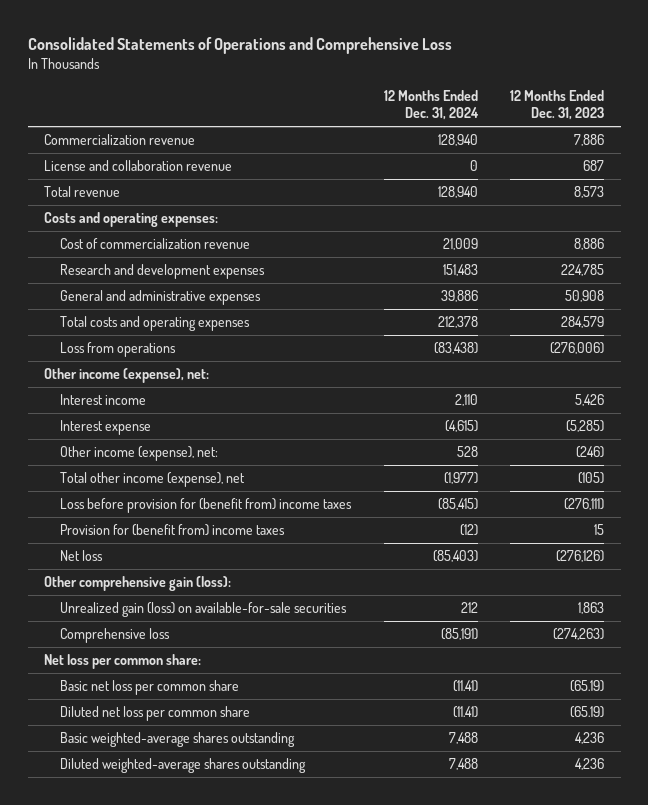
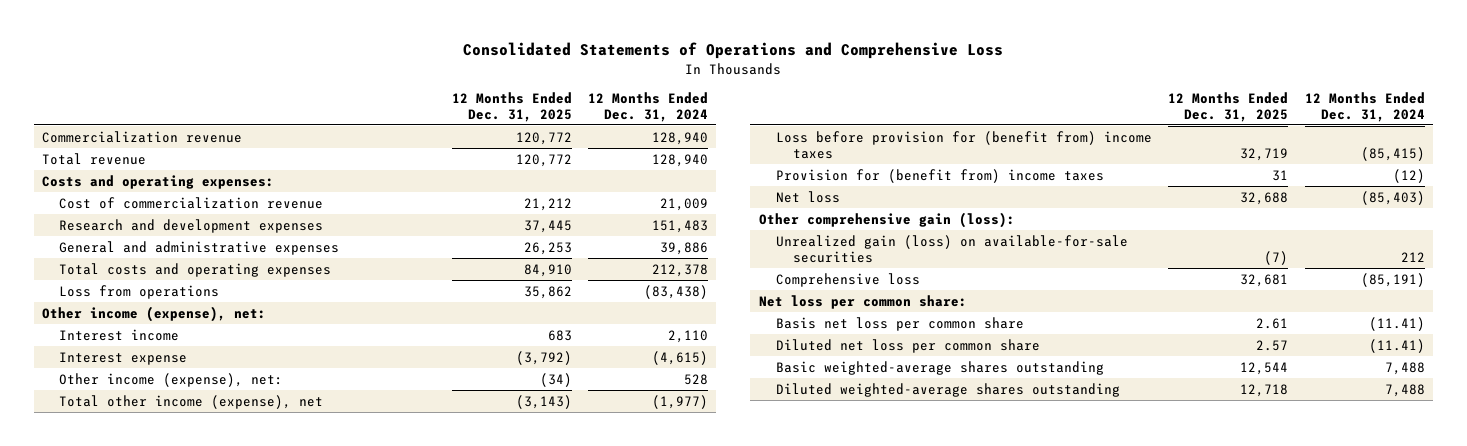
[510,89,605,121] 12 Months Ended Dec. 31, 2023 -> none
none -> [451,91,572,122] 12 Months Ended Dec. 31, 2025
[43,160,232,172] License and collaboration revenue -> none
[60,680,240,696] Basic net loss per common share -> [775,316,1024,331] Basis net loss per common share

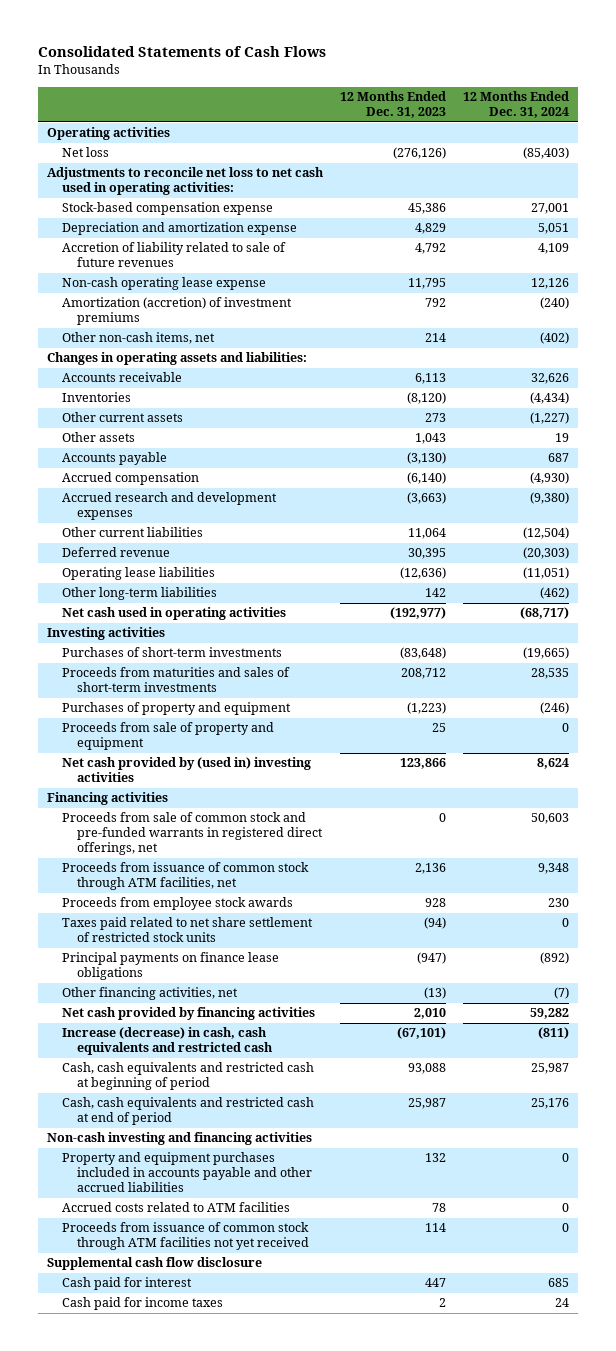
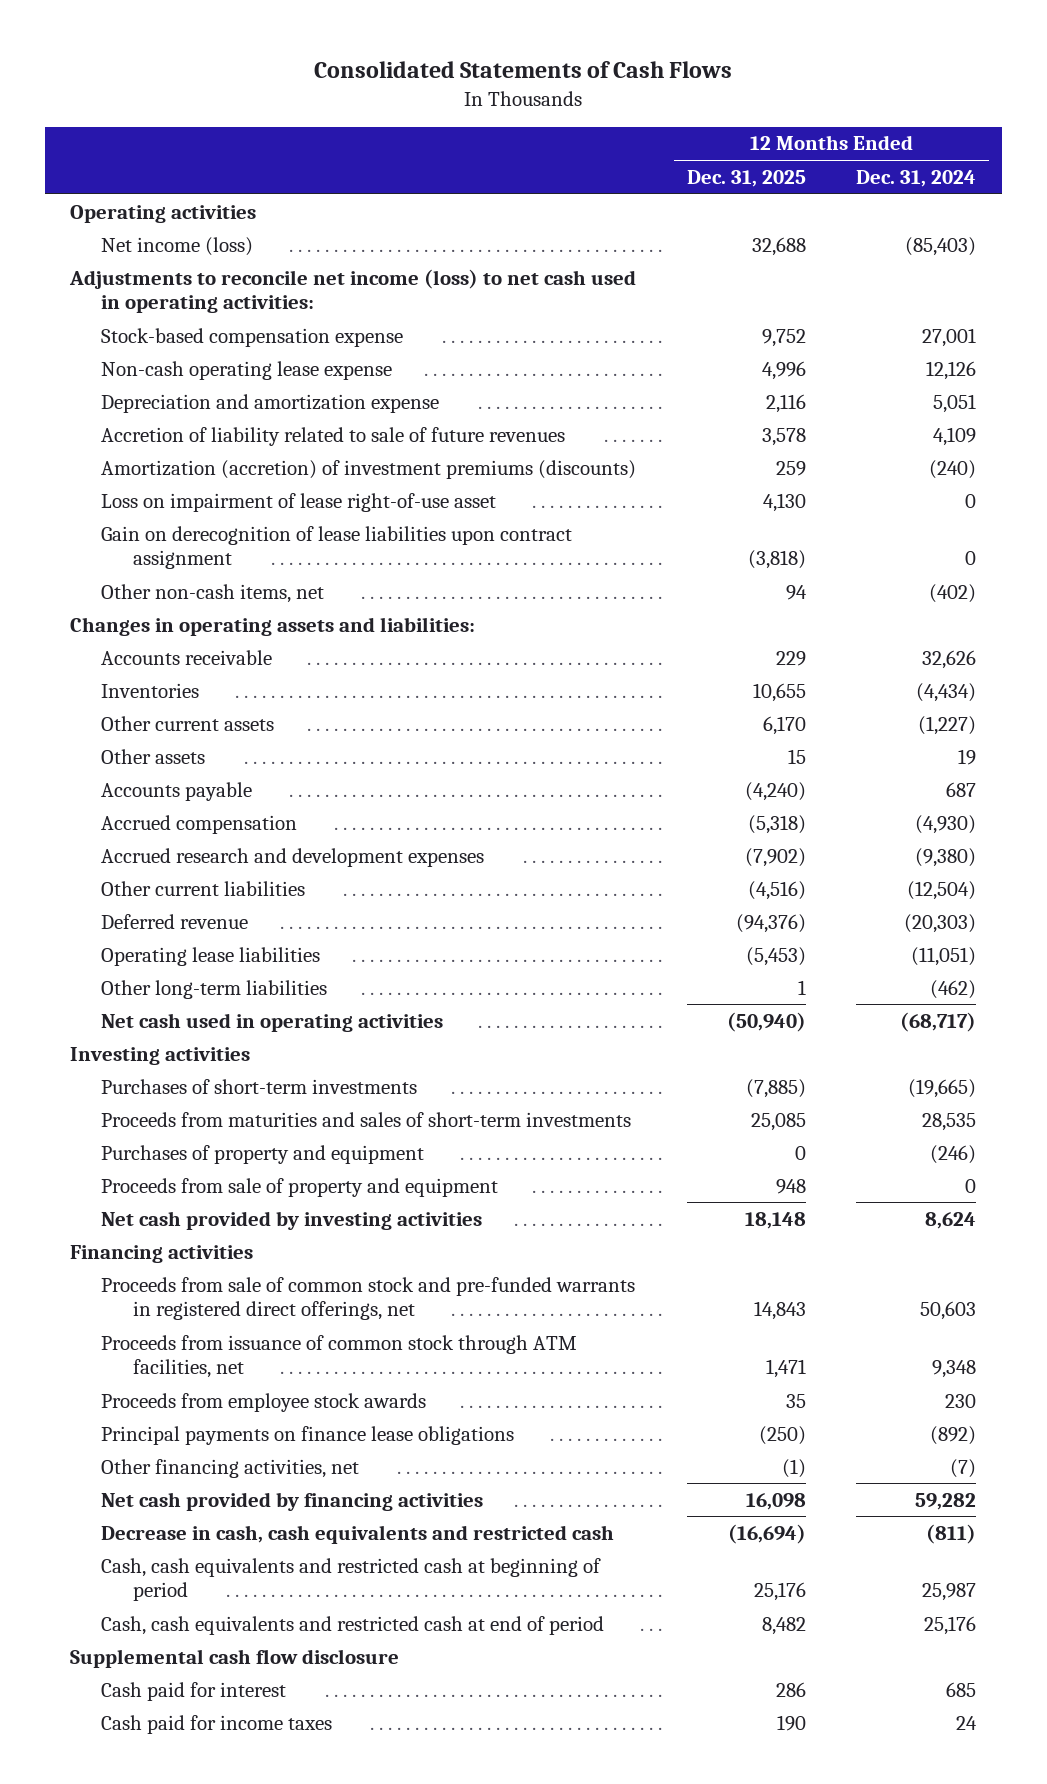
[340,91,447,119] 12 Months Ended Dec. 31, 2023 -> none
none -> [686,169,806,187] Dec. 31, 2025
[61,147,109,158] Net loss -> [101,236,254,256] Net income (loss)
[46,167,324,196] Adjustments to reconcile net loss to net cash used in operating activities: -> [69,268,637,314] Adjustments to reconcile net income (loss) to net cash used in operating activities:
[61,277,266,291] Non-cash operating lease expense -> [101,360,393,380] Non-cash operating lease expense
[61,297,292,326] Amortization (accretion) of investment premiums -> [101,459,637,479] Amortization (accretion) of investment premiums (discounts)
none -> [101,492,497,512] Loss on impairment of lease right-of-use asset
none -> [101,525,573,570] Gain on derecognition of lease liabilities upon contract assignment
[61,757,311,783] Net cash provided by (used in) investing activities -> [101,1210,483,1230] Net cash provided by investing activities
[61,917,313,943] Taxes paid related to net share settlement of restricted stock units -> none
[61,1027,273,1056] Increase (decrease) in cash, cash equivalents and restricted cash -> [101,1524,615,1544] Decrease in cash, cash equivalents and restricted cash
[46,1132,312,1146] Non-cash investing and financing activities -> none
[61,1152,312,1193] Property and equipment purchases included in accounts payable and other accrued liabilities -> none
[61,1202,290,1213] Accrued costs related to ATM facilities -> none
[61,1222,309,1251] Proceeds from issuance of common stock through ATM facilities not yet received -> none

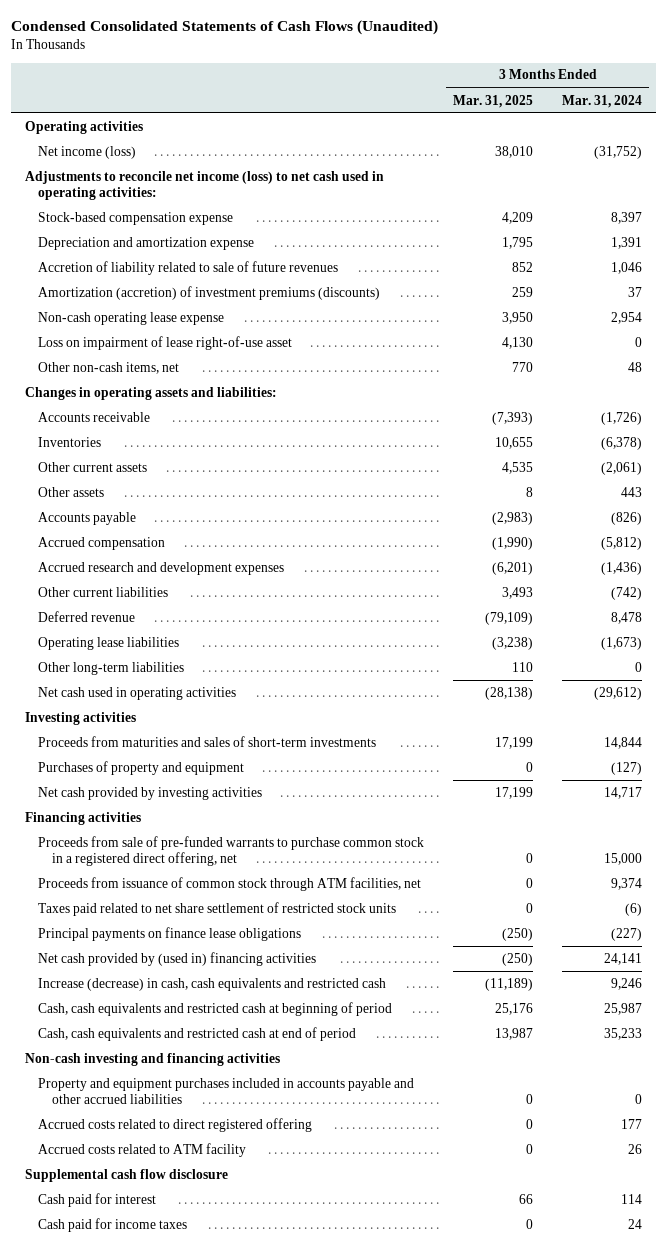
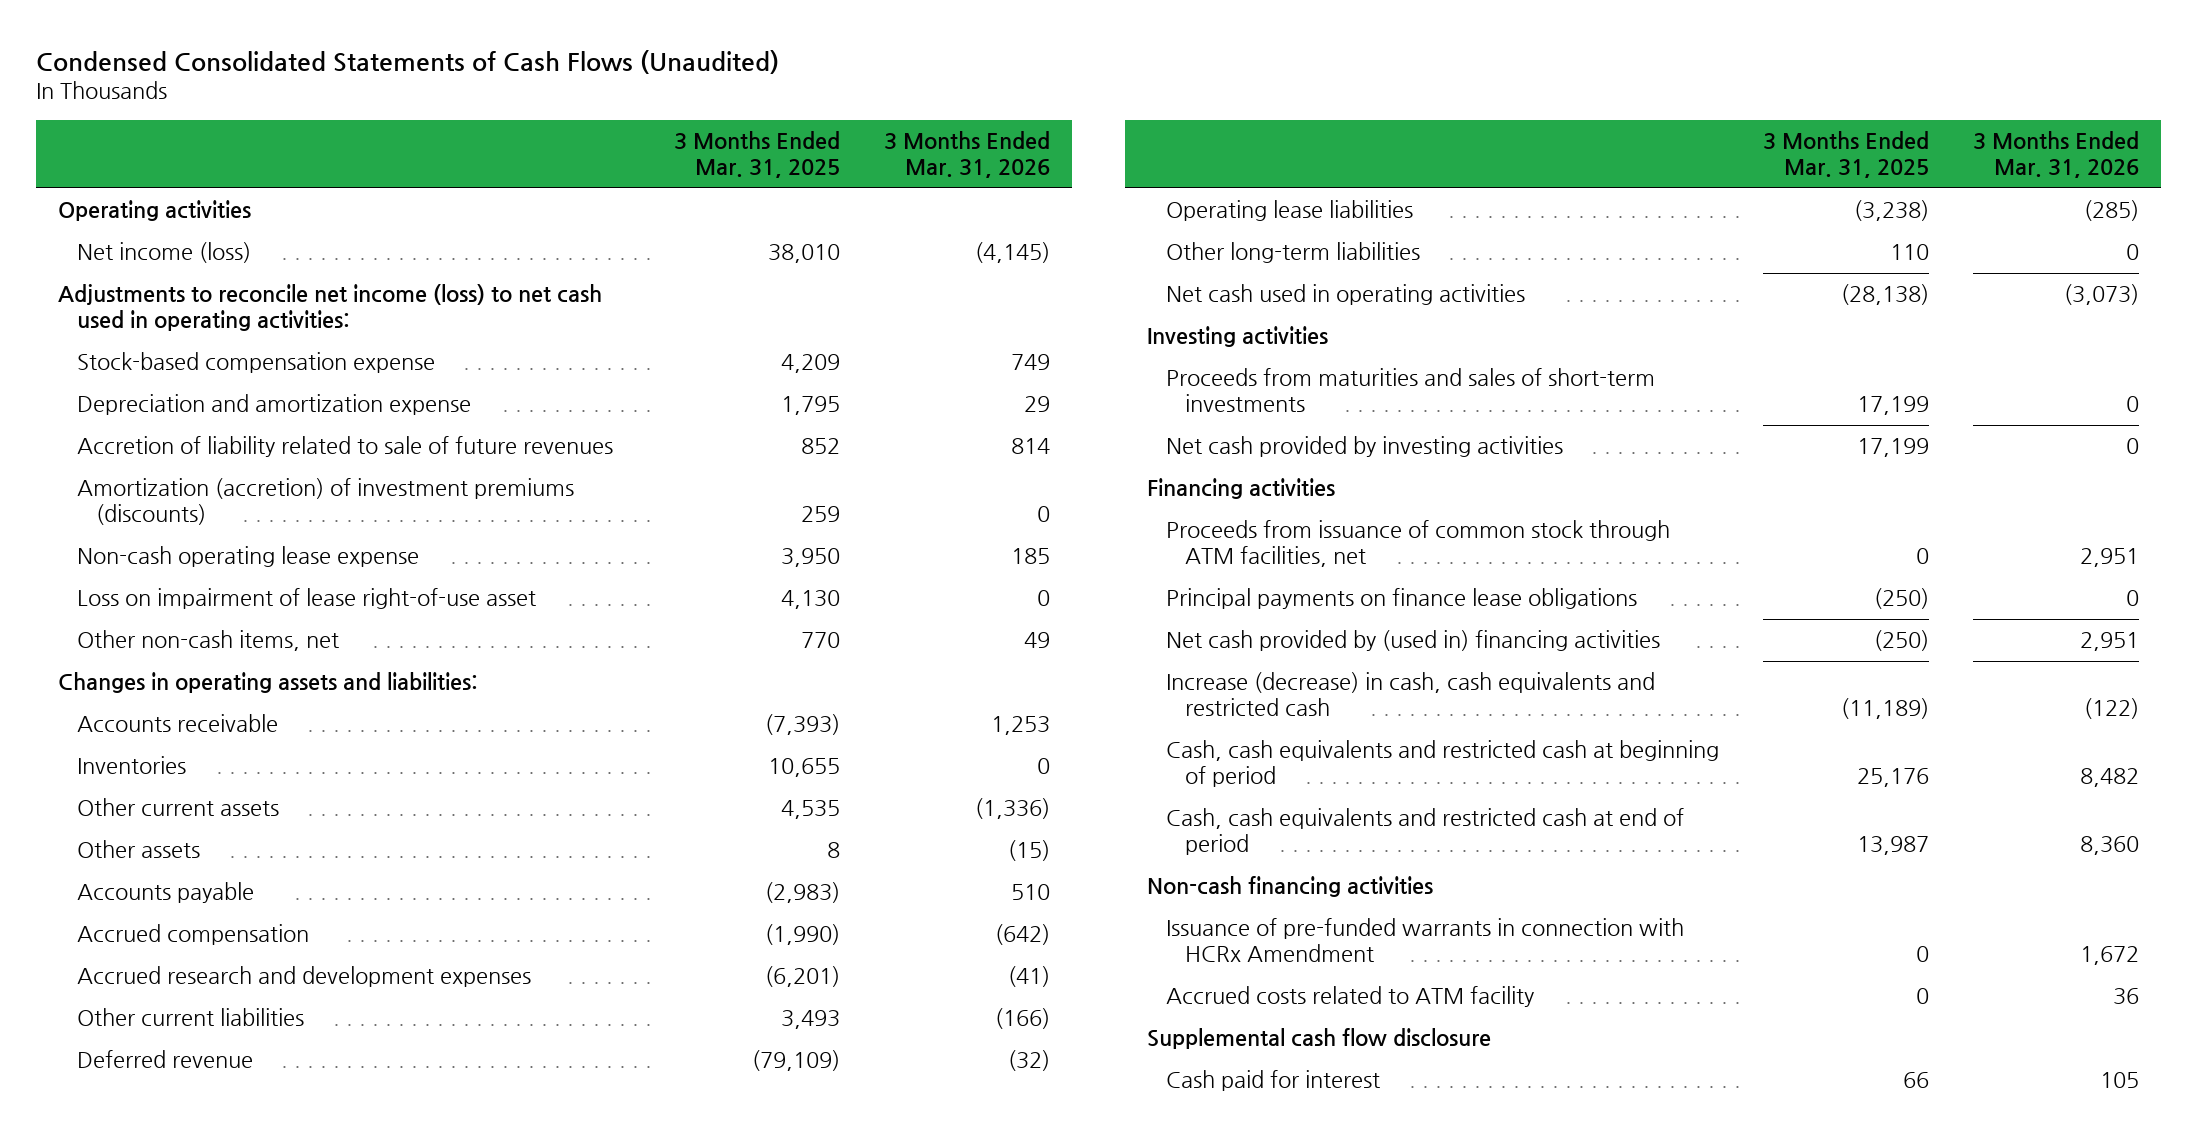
[562,94,643,108] Mar. 31, 2024 -> none
none -> [884,131,1051,179] 3 Months Ended Mar. 31, 2026
[38,760,245,775] Purchases of property and equipment -> none
[38,835,425,866] Proceeds from sale of pre-funded warrants to purchase common stock in a registered direct offering, net -> none
[38,901,397,916] Taxes paid related to net share settlement of restricted stock units -> none
[38,1077,415,1104] Property and equipment purchases included in accounts payable and other accrued liabilities -> none
[38,1117,313,1132] Accrued costs related to direct registered offering -> none
[25,1052,281,1066] Non-cash investing and financing activities -> [1147,876,1434,898] Non-cash financing activities
none -> [1166,918,1685,963] Issuance of pre-funded warrants in connection with HCRx Amendment
[38,1217,188,1232] Cash paid for income taxes -> none

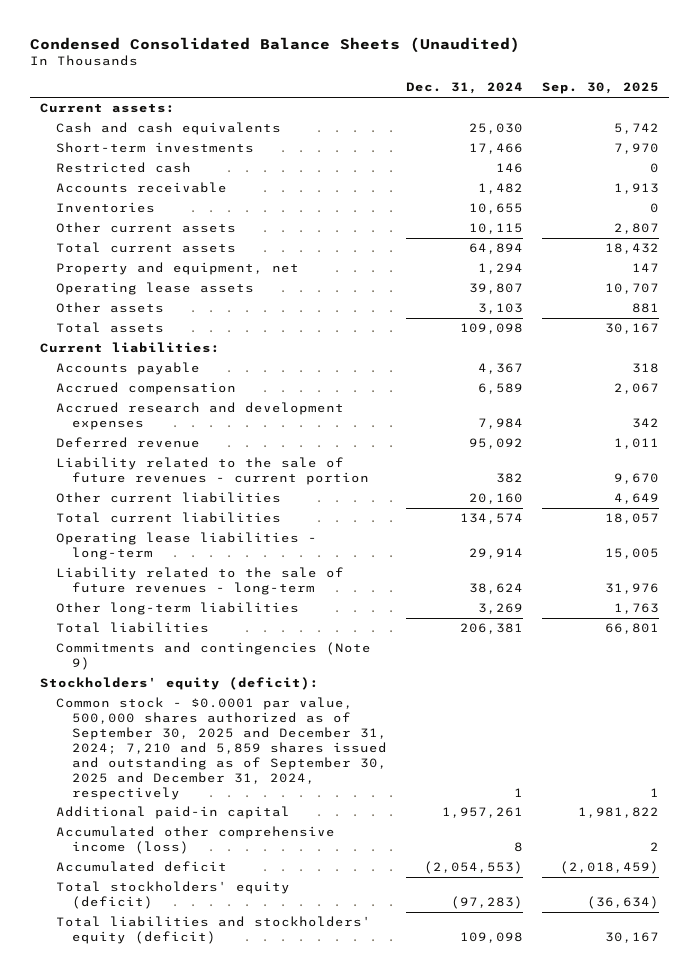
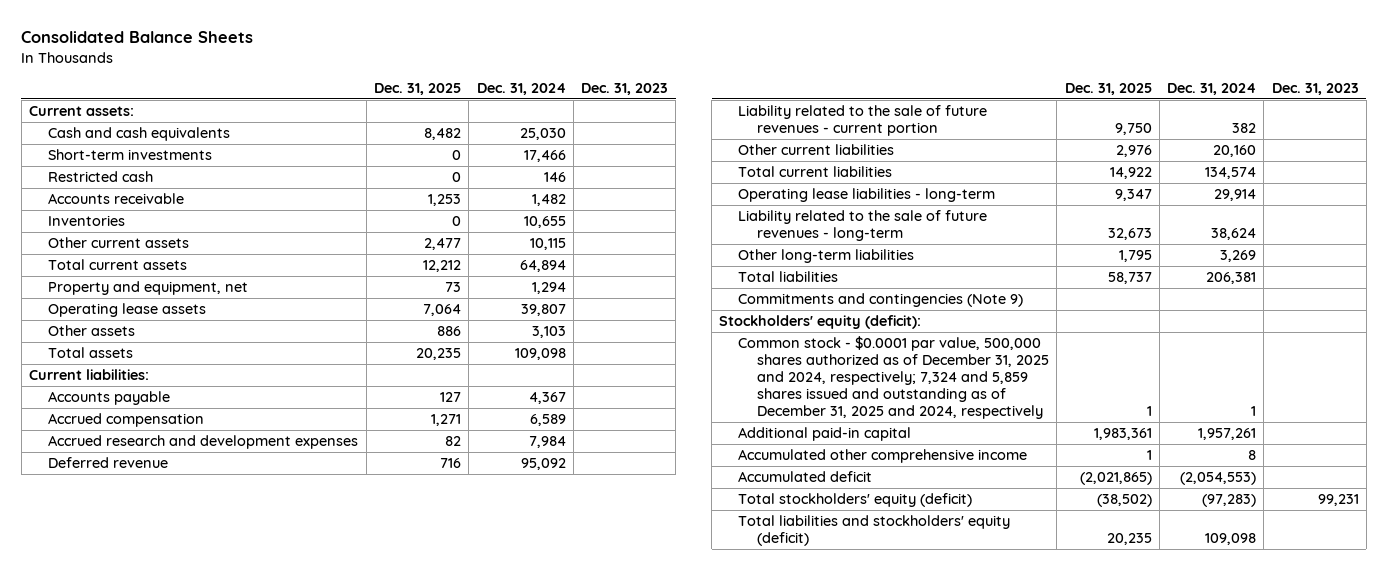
[29,36,520,53] Condensed Consolidated Balance Sheets (Unaudited) -> [21,31,254,44] Consolidated Balance Sheets
[542,82,660,95] Sep. 30, 2025 -> none
none -> [374,82,462,95] Dec. 31, 2025
none -> [581,82,669,95] Dec. 31, 2023
[55,697,387,800] Common stock - $0.0001 par value, 500,000 shares authorized as of September 30, 2025 and December 31, 2024; 7,210 and 5,859 shares issued and outstanding as of September 30, 2025 and December 31, 2024, respectively -> [738,335,1049,420] Common stock - $0.0001 par value, 500,000 shares authorized as of December 31, 2025 and 2024, respectively; 7,324 and 5,859 shares issued and outstanding as of December 31, 2025 and 2024, respectively
[55,826,335,855] Accumulated other comprehensive income (loss) -> [738,448,1028,463] Accumulated other comprehensive income

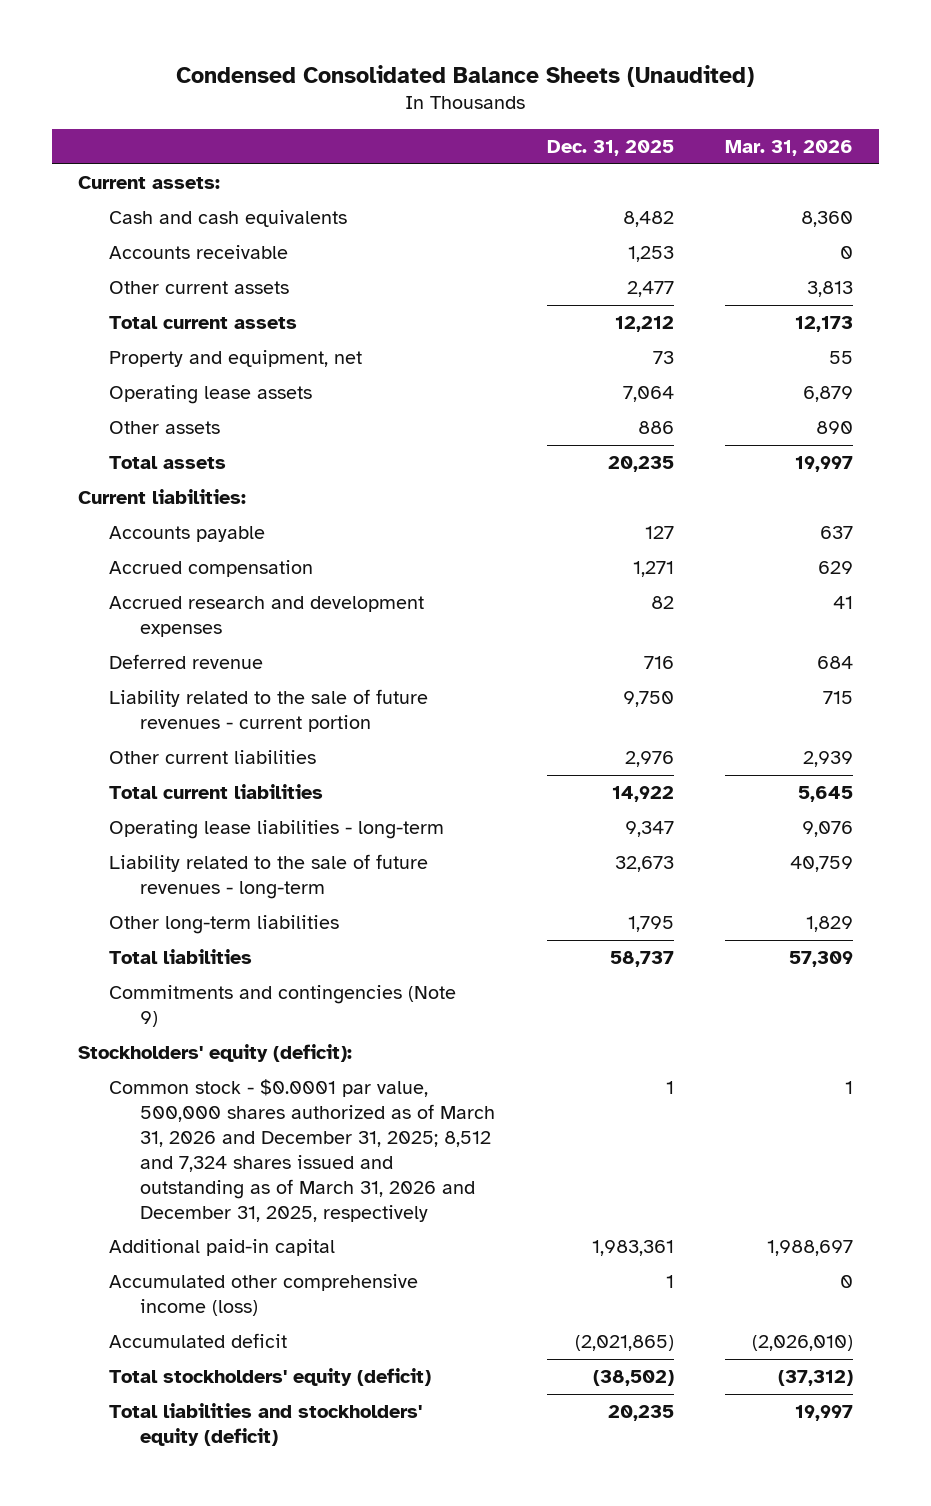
[21,31,254,44] Consolidated Balance Sheets -> [176,64,755,87] Condensed Consolidated Balance Sheets (Unaudited)
[476,82,566,95] Dec. 31, 2024 -> none
[581,82,669,95] Dec. 31, 2023 -> none
none -> [725,140,854,157] Mar. 31, 2026
[47,148,212,160] Short-term investments -> none
[47,170,153,182] Restricted cash -> none
[47,214,125,226] Inventories -> none
[738,335,1049,420] Common stock - $0.0001 par value, 500,000 shares authorized as of December 31, 2025 and 2024, respectively; 7,324 and 5,859 shares issued and outstanding as of December 31, 2025 and 2024, respectively -> [108,1079,496,1222] Common stock - $0.0001 par value, 500,000 shares authorized as of March 31, 2026 and December 31, 2025; 8,512 and 7,324 shares issued and outstanding as of March 31, 2026 and December 31, 2025, respectively
[738,448,1028,463] Accumulated other comprehensive income -> [108,1274,418,1316] Accumulated other comprehensive income (loss)

